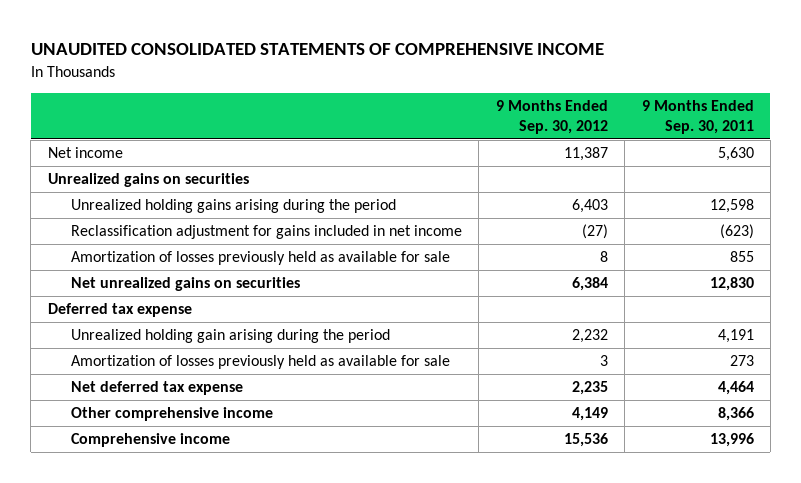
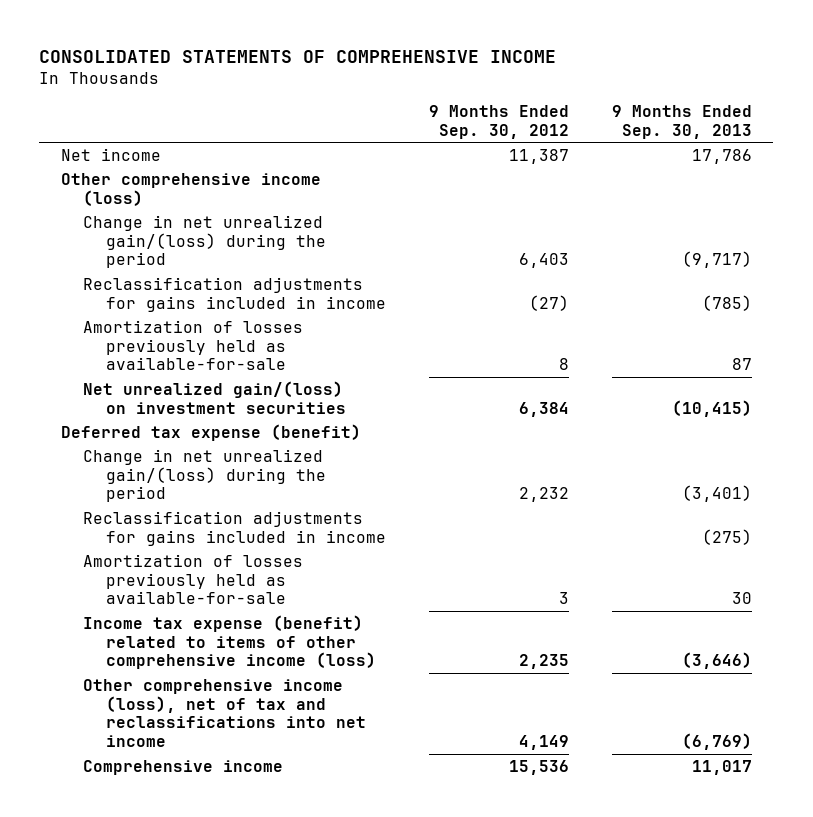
[30,43,604,56] UNAUDITED CONSOLIDATED STATEMENTS OF COMPREHENSIVE INCOME -> [39,50,557,64] CONSOLIDATED STATEMENTS OF COMPREHENSIVE INCOME
[641,99,754,134] 9 Months Ended Sep. 30, 2011 -> none
none -> [611,104,752,139] 9 Months Ended Sep. 30, 2013
[47,173,249,188] Unrealized gains on securities -> none
none -> [60,172,321,206] Other comprehensive income (loss)
[70,199,396,214] Unrealized holding gains arising during the period -> [83,214,326,269] Change in net unrealized gain/(loss) during the period
[70,225,462,240] Reclassification adjustment for gains included in net income -> [83,276,386,312] Reclassification adjustments for gains included in income
[70,251,450,266] Amortization of losses previously held as available for sale -> [83,319,304,371] Amortization of losses previously held as available-for-sale
[70,277,300,292] Net unrealized gains on securities -> [83,380,346,414] Net unrealized gain/(loss) on investment securities
[47,303,192,318] Deferred tax expense -> [60,423,361,441] Deferred tax expense (benefit)
[70,329,390,344] Unrealized holding gain arising during the period -> [83,448,326,503] Change in net unrealized gain/(loss) during the period
none -> [83,510,386,546] Reclassification adjustments for gains included in income
[70,355,450,370] Amortization of losses previously held as available for sale -> [83,553,304,605] Amortization of losses previously held as available-for-sale
[70,381,243,396] Net deferred tax expense -> [83,614,376,670] Income tax expense (benefit) related to items of other comprehensive income (loss)
[70,407,273,422] Other comprehensive income -> [83,678,366,748] Other comprehensive income (loss), net of tax and reclassifications into net income

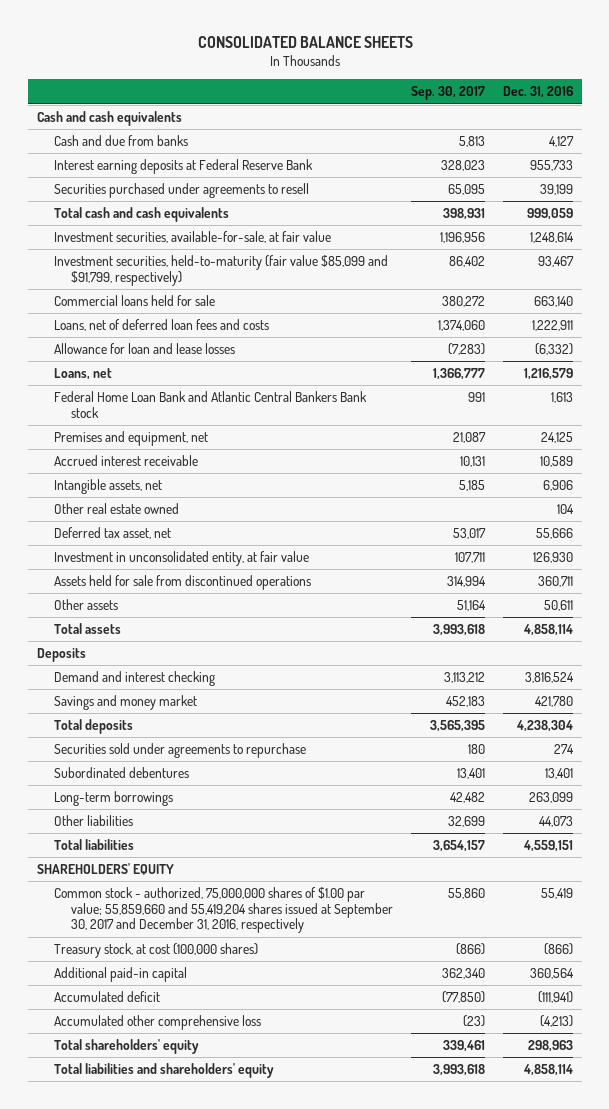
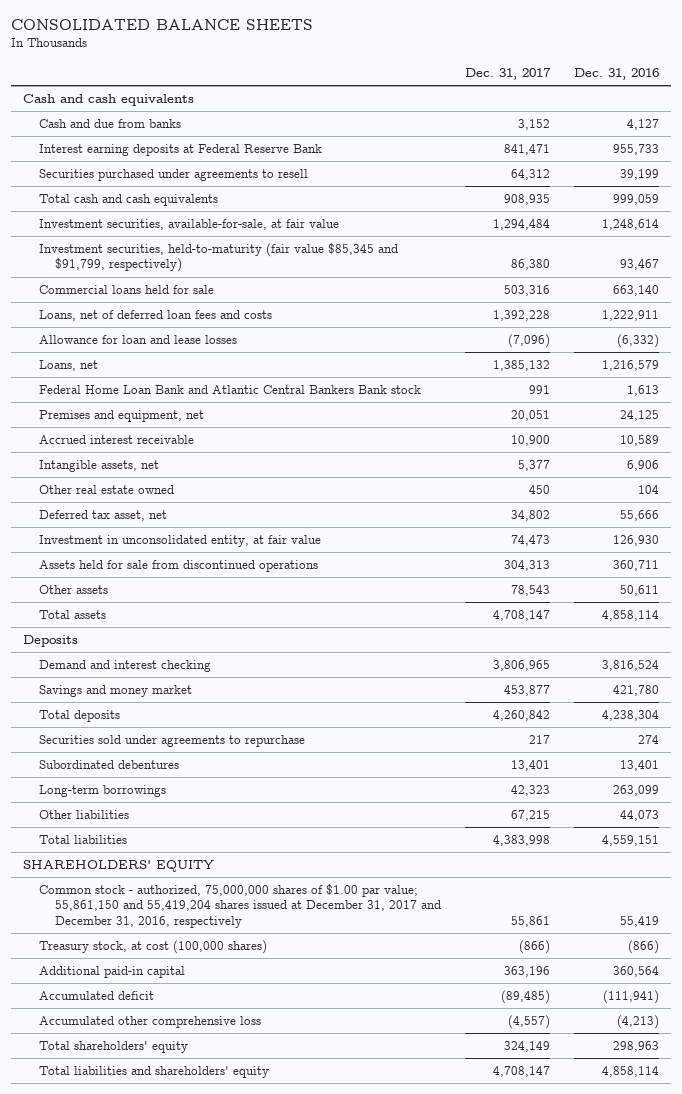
[410,86,485,101] Sep. 30, 2017 -> none
none -> [465,68,552,81] Dec. 31, 2017
[53,254,388,286] Investment securities, held-to-maturity (fair value $85,099 and $91,799, respectively) -> [38,243,398,273] Investment securities, held-to-maturity (fair value $85,345 and $91,799, respectively)
[53,886,393,934] Common stock - authorized, 75,000,000 shares of $1.00 par value; 55,859,660 and 55,419,204 shares issued at September 30, 2017 and December 31, 2016, respectively -> [38,884,442,928] Common stock - authorized, 75,000,000 shares of $1.00 par value; 55,861,150 and 55,419,204 shares issued at December 31, 2017 and December 31, 2016, respectively

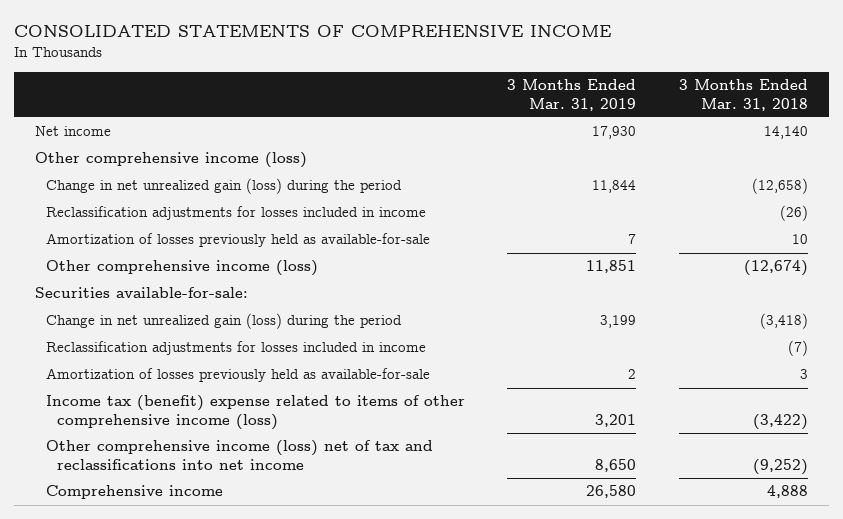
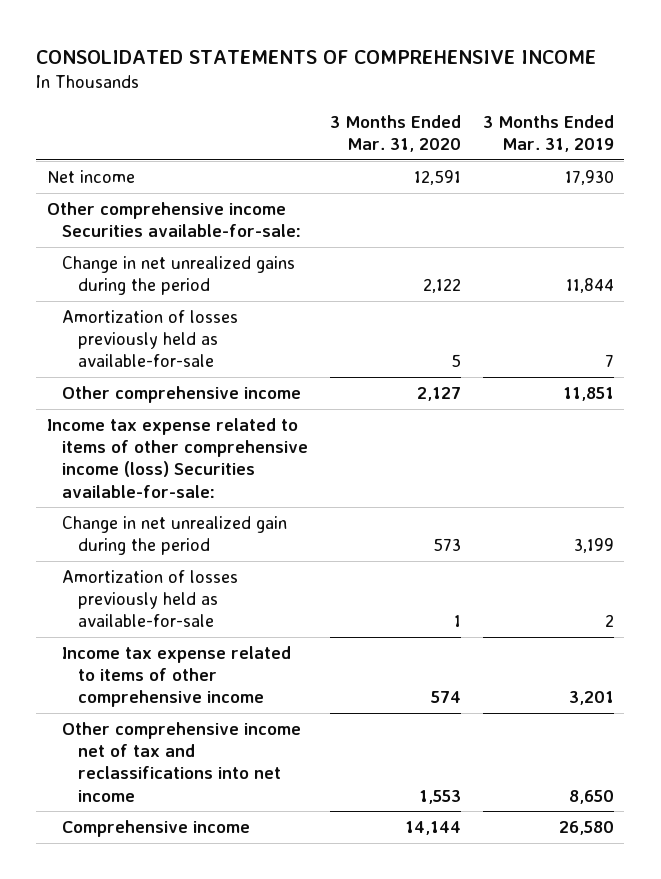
[678,79,808,111] 3 Months Ended Mar. 31, 2018 -> none
none -> [330,114,462,152] 3 Months Ended Mar. 31, 2020
[35,152,308,169] Other comprehensive income (loss) -> none
[46,206,427,221] Reclassification adjustments for losses included in income -> none
none -> [46,201,302,238] Other comprehensive income Securities available-for-sale:
[46,178,403,195] Change in net unrealized gain (loss) during the period -> [62,255,296,296] Change in net unrealized gains during the period
[35,287,249,299] Securities available-for-sale: -> none
[46,341,427,356] Reclassification adjustments for losses included in income -> none
[46,260,319,277] Other comprehensive income (loss) -> [62,385,302,403] Other comprehensive income
none -> [46,417,309,498] Income tax expense related to items of other comprehensive income (loss) Securities available-for-sale:
[46,313,403,330] Change in net unrealized gain (loss) during the period -> [62,515,288,556] Change in net unrealized gain during the period
[46,395,466,430] Income tax (benefit) expense related to items of other comprehensive income (loss) -> [62,645,292,708] Income tax expense related to items of other comprehensive income
[46,440,434,470] Other comprehensive income (loss) net of tax and reclassifications into net income -> [62,721,302,802] Other comprehensive income net of tax and reclassifications into net income

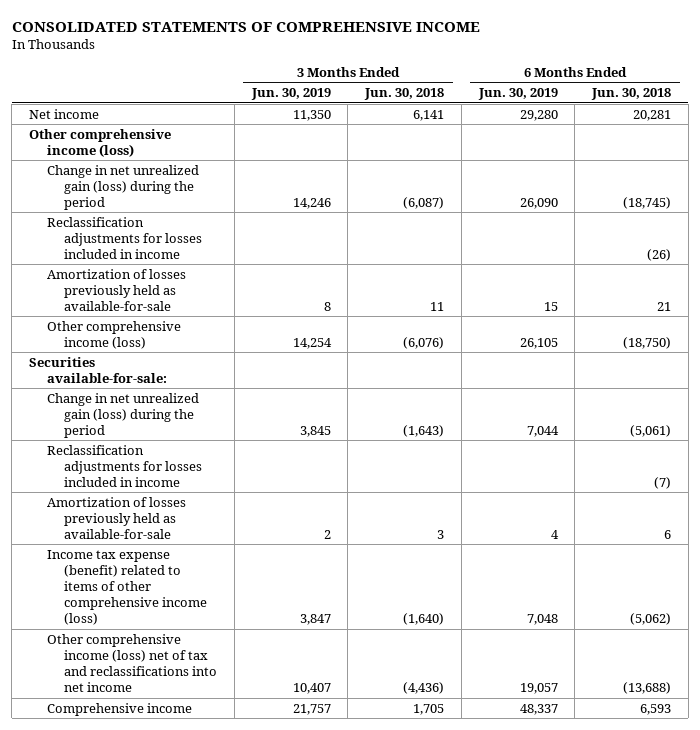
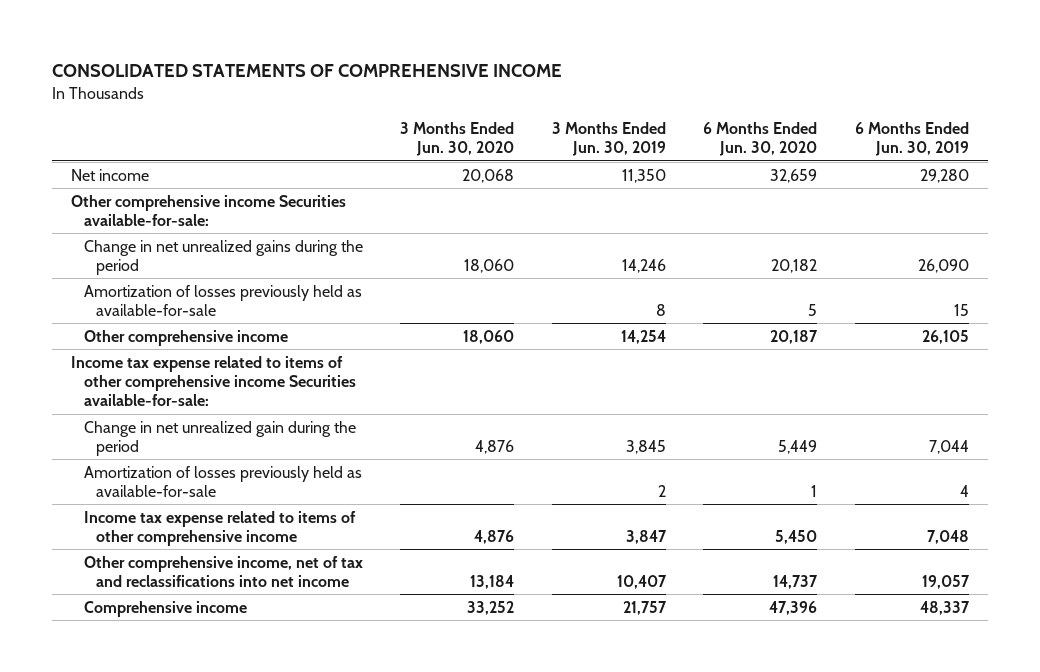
[364,88,445,101] Jun. 30, 2018 -> none
[591,88,672,101] Jun. 30, 2018 -> none
none -> [400,121,515,157] 3 Months Ended Jun. 30, 2020
none -> [703,121,818,157] 6 Months Ended Jun. 30, 2020
[29,128,172,157] Other comprehensive income (loss) -> none
[46,216,203,260] Reclassification adjustments for losses included in income -> none
none -> [71,194,347,226] Other comprehensive income Securities available-for-sale:
[46,164,199,211] Change in net unrealized gain (loss) during the period -> [83,239,363,275] Change in net unrealized gains during the period
[29,356,167,383] Securities available-for-sale: -> none
[46,444,203,488] Reclassification adjustments for losses included in income -> none
[46,320,181,349] Other comprehensive income (loss) -> [83,329,288,346] Other comprehensive income
none -> [71,355,356,407] Income tax expense related to items of other comprehensive income Securities available-for-sale:
[46,392,199,439] Change in net unrealized gain (loss) during the period -> [83,420,356,456] Change in net unrealized gain during the period
[46,549,208,626] Income tax expense (benefit) related to items of other comprehensive income (loss) -> [83,510,356,546] Income tax expense related to items of other comprehensive income
[46,633,218,693] Other comprehensive income (loss) net of tax and reclassifications into net income -> [83,555,363,587] Other comprehensive income, net of tax and reclassifications into net income

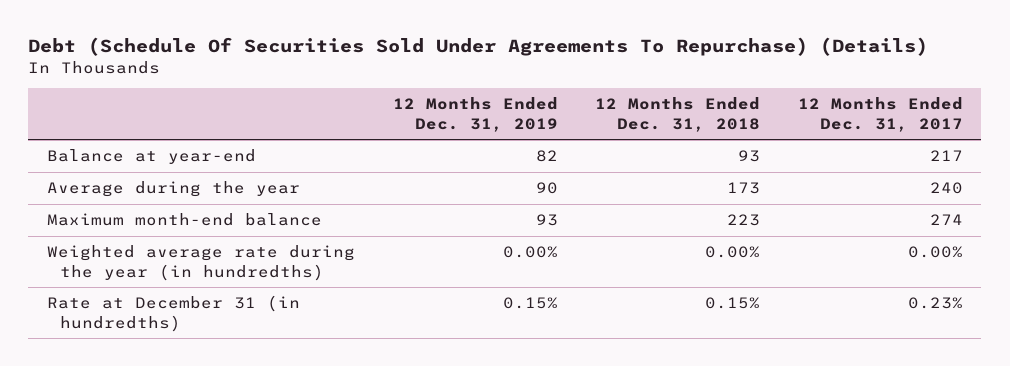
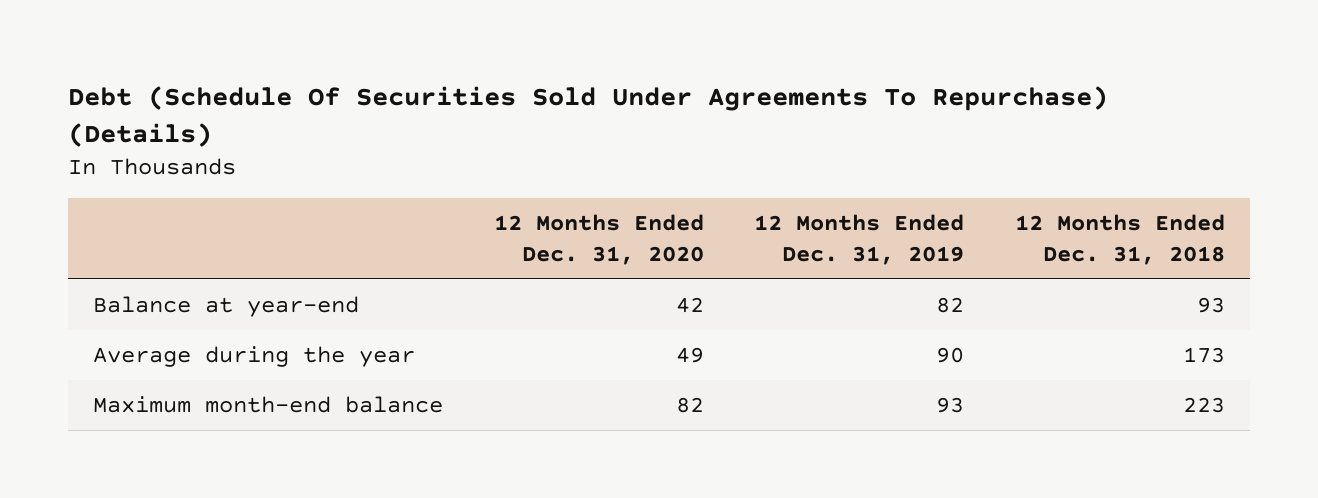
[797,96,963,132] 12 Months Ended Dec. 31, 2017 -> none
none -> [493,214,704,265] 12 Months Ended Dec. 31, 2020
[47,245,356,281] Weighted average rate during the year (in hundredths) -> none
[47,295,301,332] Rate at December 31 (in hundredths) -> none

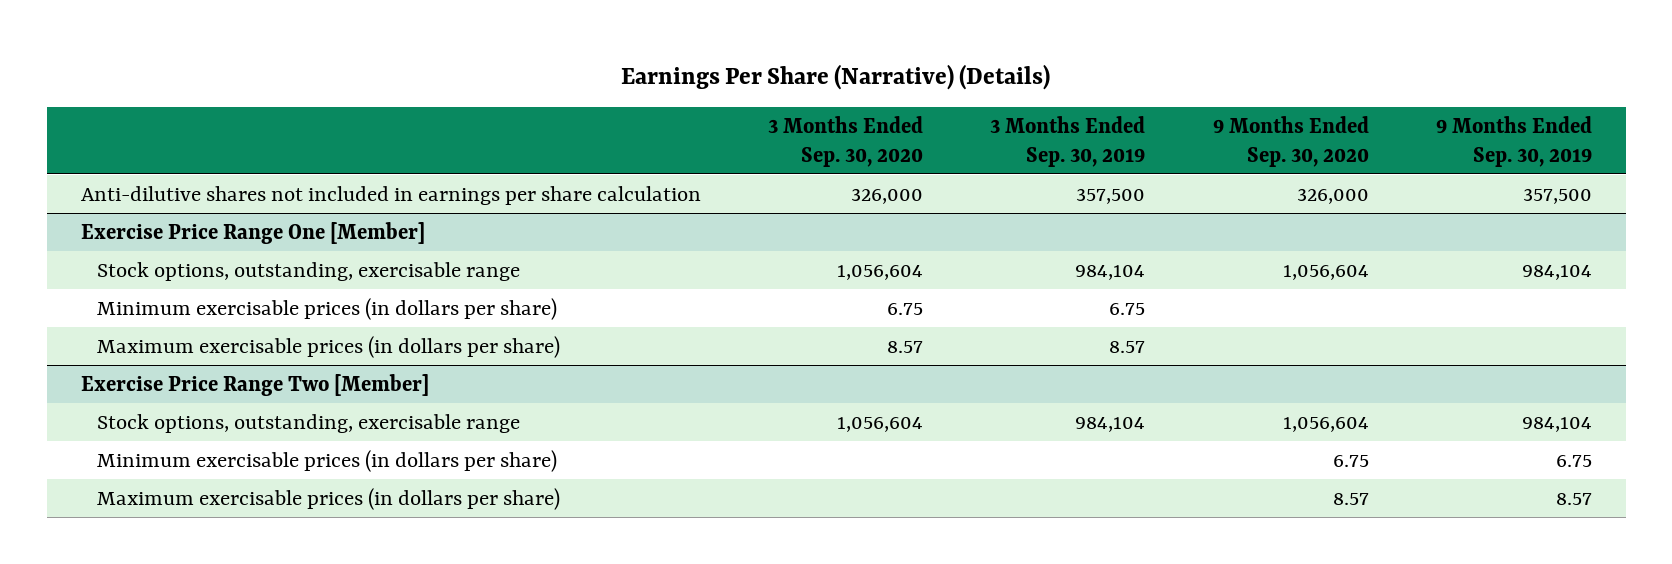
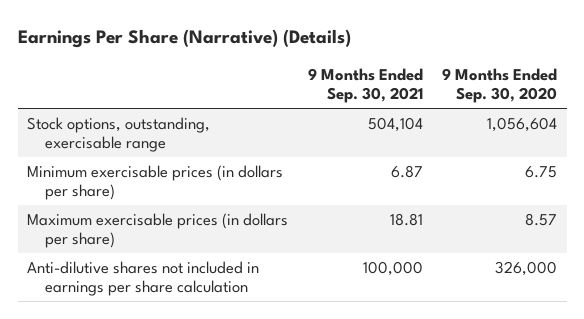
[767,115,923,167] 3 Months Ended Sep. 30, 2020 -> none
[990,115,1146,167] 3 Months Ended Sep. 30, 2019 -> none
[1435,115,1592,167] 9 Months Ended Sep. 30, 2019 -> none
none -> [307,67,423,104] 9 Months Ended Sep. 30, 2021
[80,221,425,244] Exercise Price Range One [Member] -> none
[97,297,558,320] Minimum exercisable prices (in dollars per share) -> none
[97,335,561,358] Maximum exercisable prices (in dollars per share) -> none
[80,373,429,396] Exercise Price Range Two [Member] -> none
[97,413,521,433] Stock options, outstanding, exercisable range -> none
[80,185,701,205] Anti-dilutive shares not included in earnings per share calculation -> [27,260,260,297] Anti-dilutive shares not included in earnings per share calculation

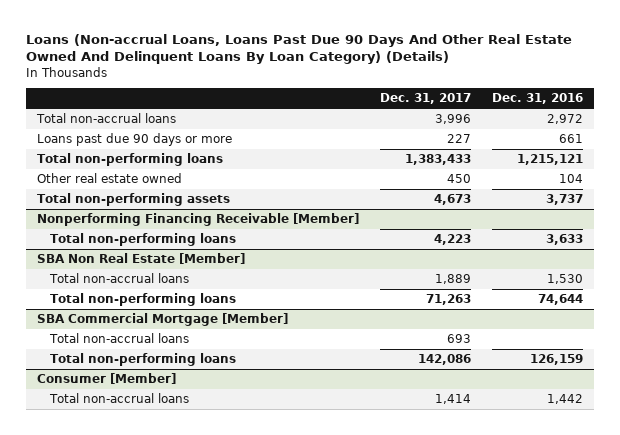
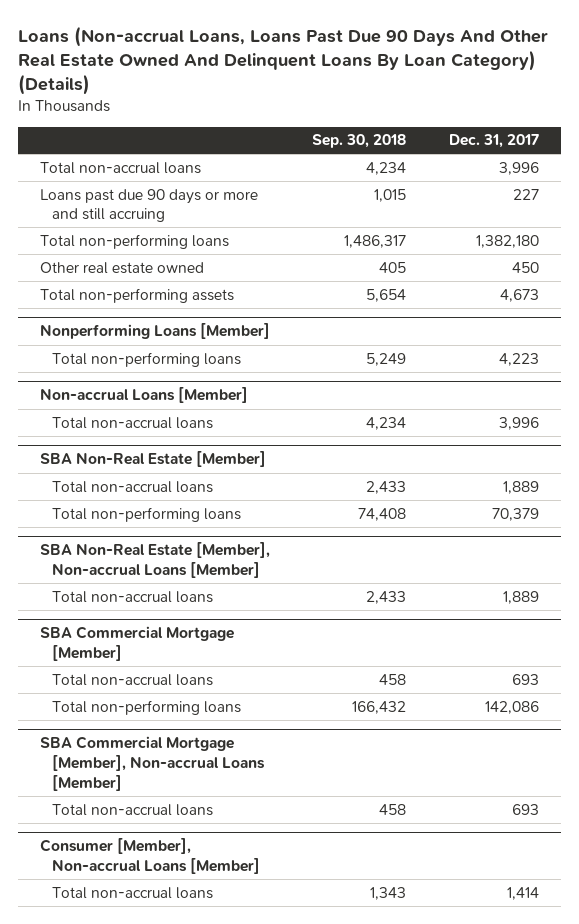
[492,93,584,105] Dec. 31, 2016 -> none
none -> [312,134,407,149] Sep. 30, 2018
[36,133,232,147] Loans past due 90 days or more -> [39,188,258,223] Loans past due 90 days or more and still accruing
[405,154,472,166] 1,383,433 -> [476,234,540,248] 1,382,180
[36,213,359,227] Nonperforming Financing Receivable [Member] -> [39,323,270,340] Nonperforming Loans [Member]
none -> [39,387,248,404] Non-accrual Loans [Member]
none -> [51,416,213,429] Total non-accrual loans
[36,253,245,265] SBA Non Real Estate [Member] -> [39,451,266,468] SBA Non-Real Estate [Member]
[426,294,472,306] 71,263 -> [492,507,540,521] 70,379
none -> [39,542,270,579] SBA Non-Real Estate [Member], Non-accrual Loans [Member]
none -> [51,590,213,603] Total non-accrual loans
[36,373,176,385] Consumer [Member] -> none
none -> [39,736,265,791] SBA Commercial Mortgage [Member], Non-accrual Loans [Member]
none -> [51,803,213,816] Total non-accrual loans
none -> [39,838,260,875] Consumer [Member], Non-accrual Loans [Member]

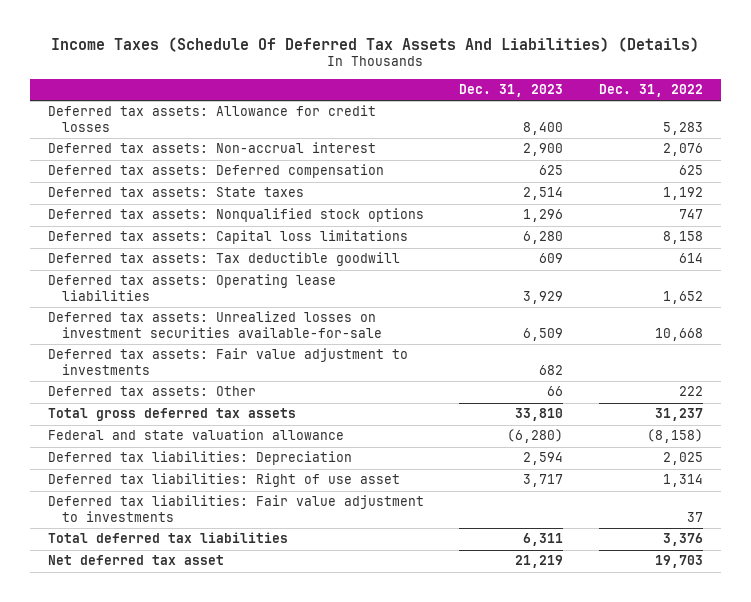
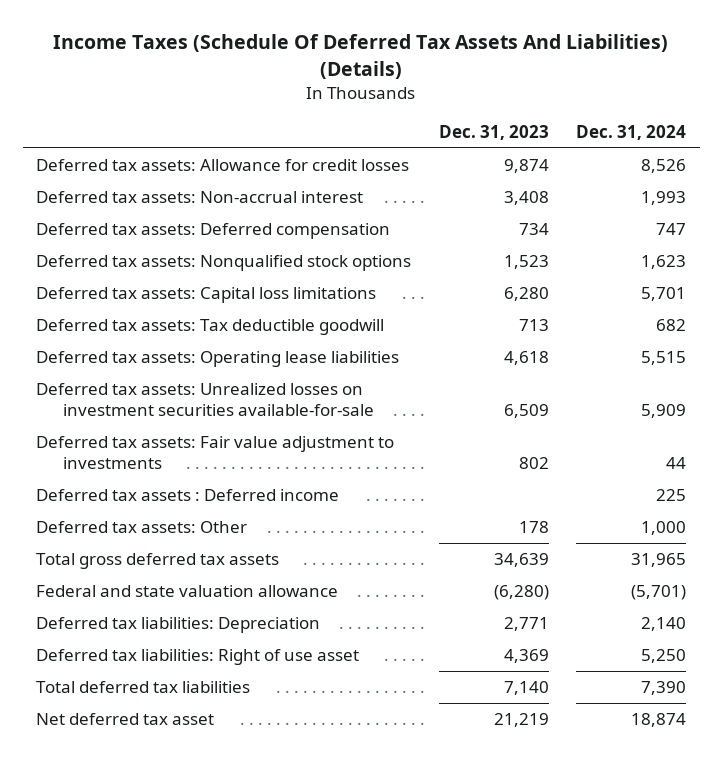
[598,84,703,98] Dec. 31, 2022 -> none
none -> [576,125,687,141] Dec. 31, 2024
[47,187,304,198] Deferred tax assets: State taxes -> none
[523,121,564,135] 8,400 -> [503,159,549,174] 9,874
[523,143,564,157] 2,900 -> [503,191,549,206] 3,408
[539,165,564,176] 625 -> [518,223,549,236] 734
[523,209,564,223] 1,296 -> [503,255,549,270] 1,523
[539,253,564,264] 609 -> [518,319,549,332] 713
[523,290,564,304] 3,929 -> [503,351,549,366] 4,618
[539,364,564,375] 682 -> [518,457,549,470] 802
none -> [36,489,340,502] Deferred tax assets : Deferred income
[547,386,564,397] 66 -> [518,521,549,534] 178
[515,408,564,422] 33,810 -> [493,553,549,568] 34,639
[47,495,424,522] Deferred tax liabilities: Fair value adjustment to investments -> none
[523,452,564,466] 2,594 -> [503,617,549,632] 2,771
[523,474,564,488] 3,717 -> [503,649,549,664] 4,369
[523,533,564,547] 6,311 -> [503,681,549,696] 7,140

